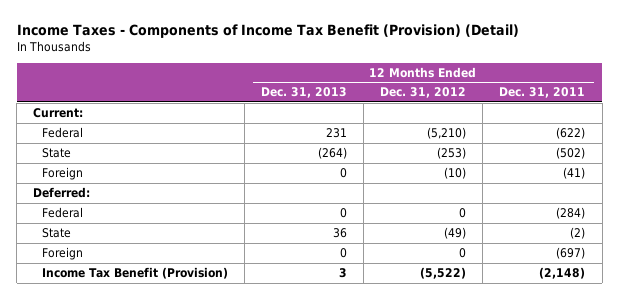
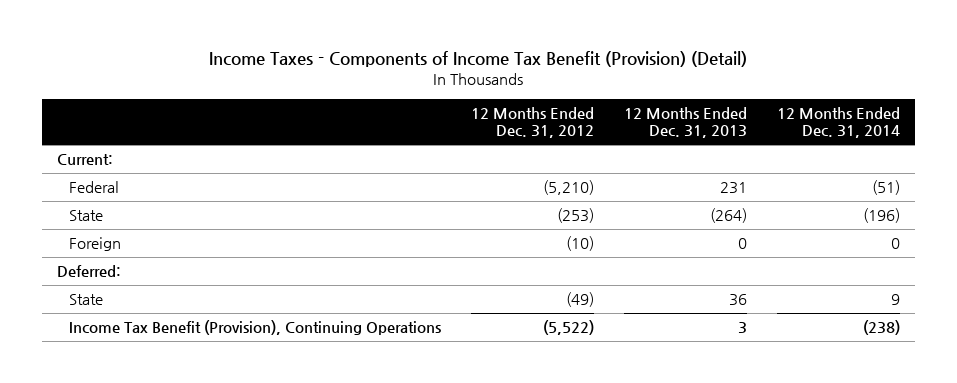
[499,87,586,99] Dec. 31, 2011 -> none
none -> [777,106,901,139] 12 Months Ended Dec. 31, 2014
[42,207,84,219] Federal -> none
[42,247,84,261] Foreign -> none
[42,267,229,280] Income Tax Benefit (Provision) -> [68,320,441,336] Income Tax Benefit (Provision), Continuing Operations

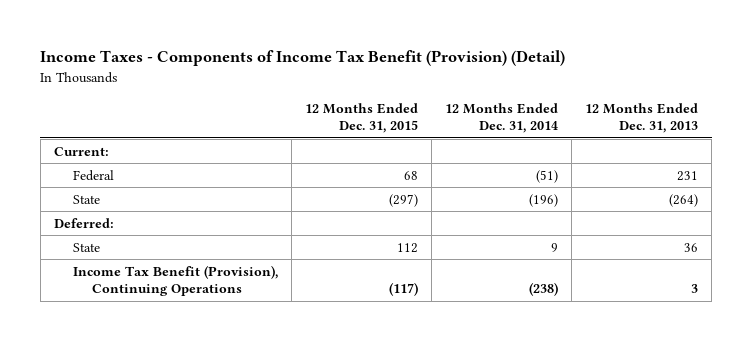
[470,106,594,139] 12 Months Ended Dec. 31, 2012 -> none
none -> [304,102,418,134] 12 Months Ended Dec. 31, 2015
[68,237,121,252] Foreign -> none

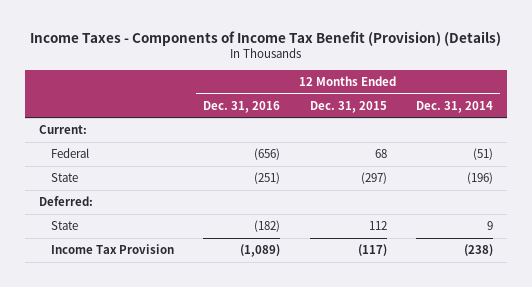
[40,50,566,67] Income Taxes - Components of Income Tax Benefit (Provision) (Detail) -> [30,30,502,46] Income Taxes - Components of Income Tax Benefit (Provision) (Details)
[585,102,699,134] 12 Months Ended Dec. 31, 2013 -> none
none -> [203,100,281,113] Dec. 31, 2016
[72,264,278,297] Income Tax Benefit (Provision), Continuing Operations -> [50,244,174,255] Income Tax Provision

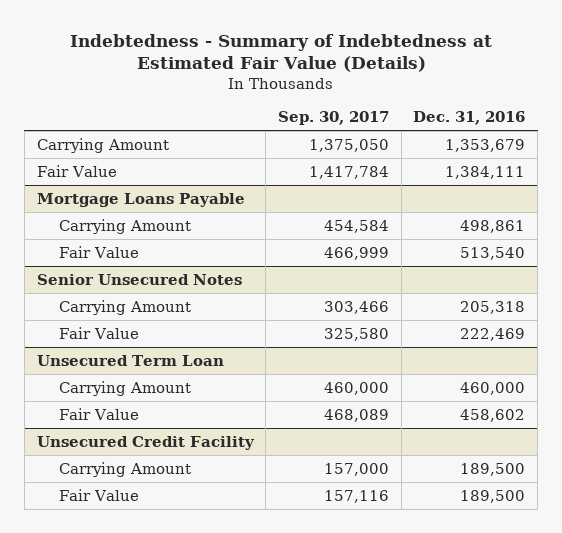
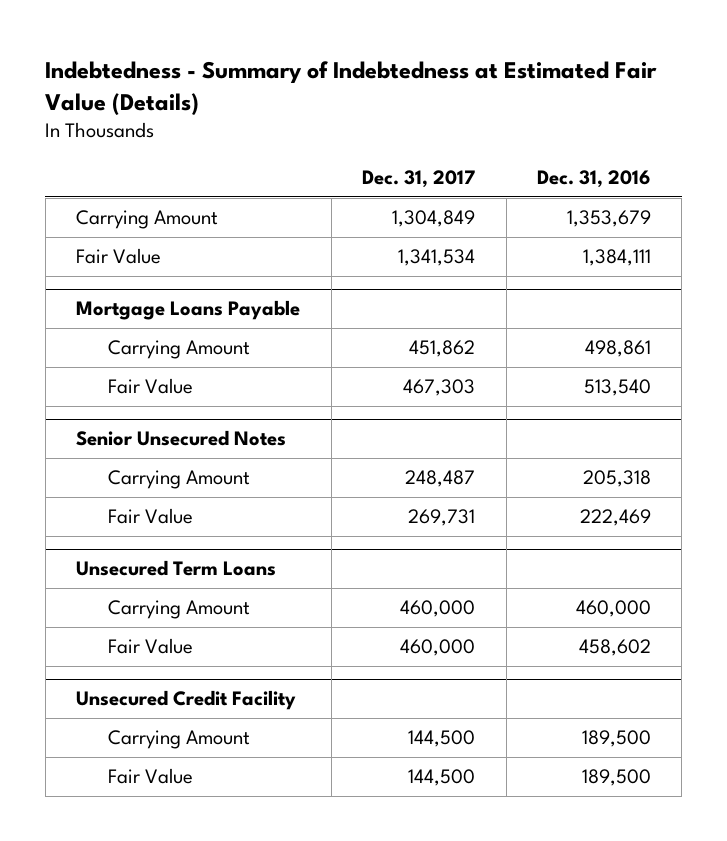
[277,110,389,125] Sep. 30, 2017 -> none
none -> [362,170,476,189] Dec. 31, 2017
[36,354,224,366] Unsecured Term Loan -> [76,560,277,577] Unsecured Term Loans

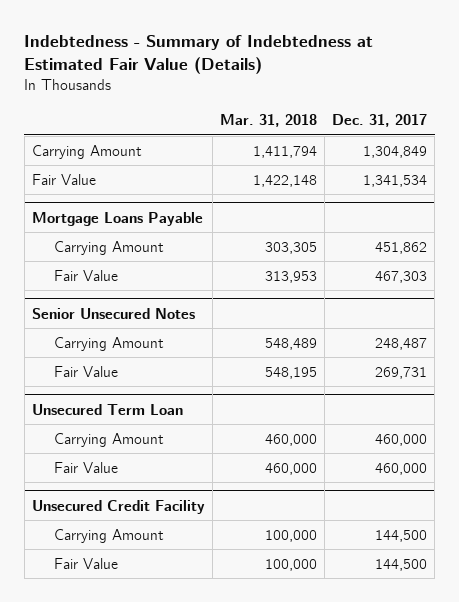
[536,170,651,189] Dec. 31, 2016 -> none
none -> [219,114,317,128] Mar. 31, 2018
[76,560,277,577] Unsecured Term Loans -> [31,403,183,415] Unsecured Term Loan

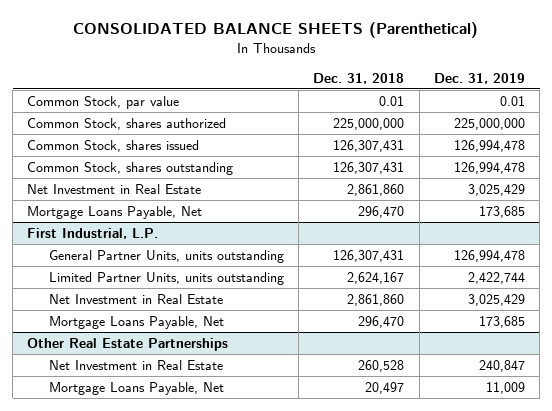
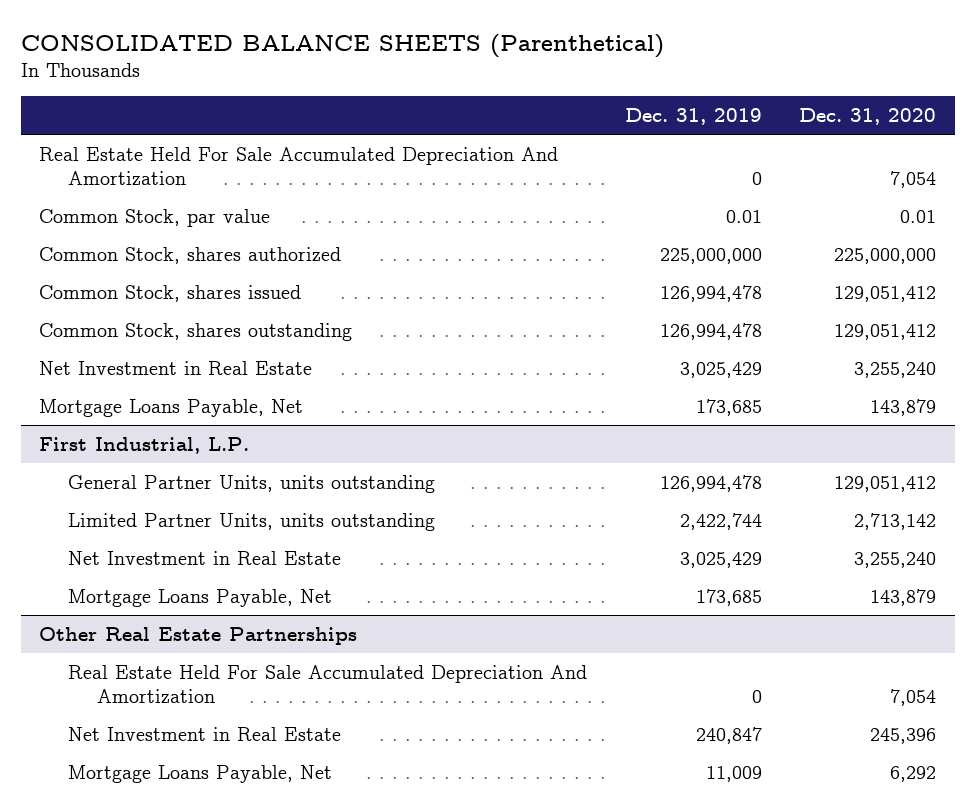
[313,72,405,84] Dec. 31, 2018 -> none
none -> [799,108,937,126] Dec. 31, 2020
none -> [39,146,559,187] Real Estate Held For Sale Accumulated Depreciation And Amortization
none -> [68,664,588,705] Real Estate Held For Sale Accumulated Depreciation And Amortization

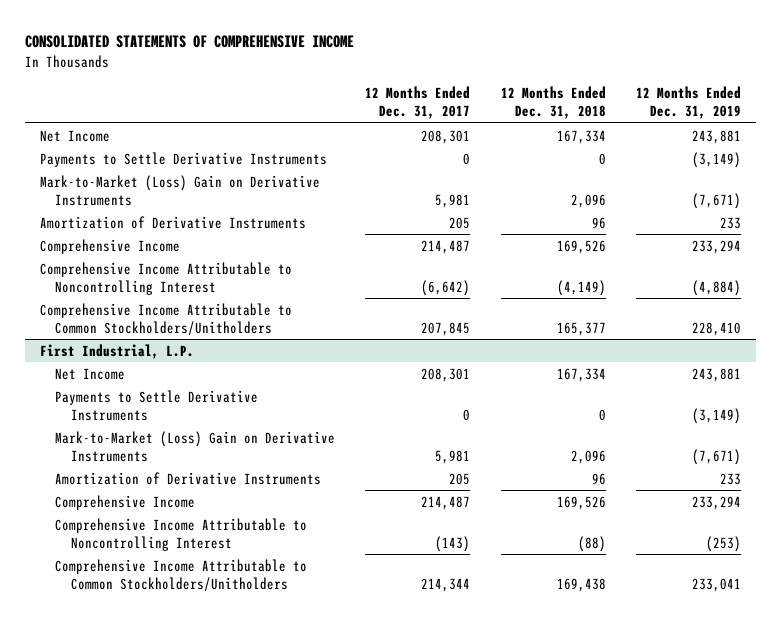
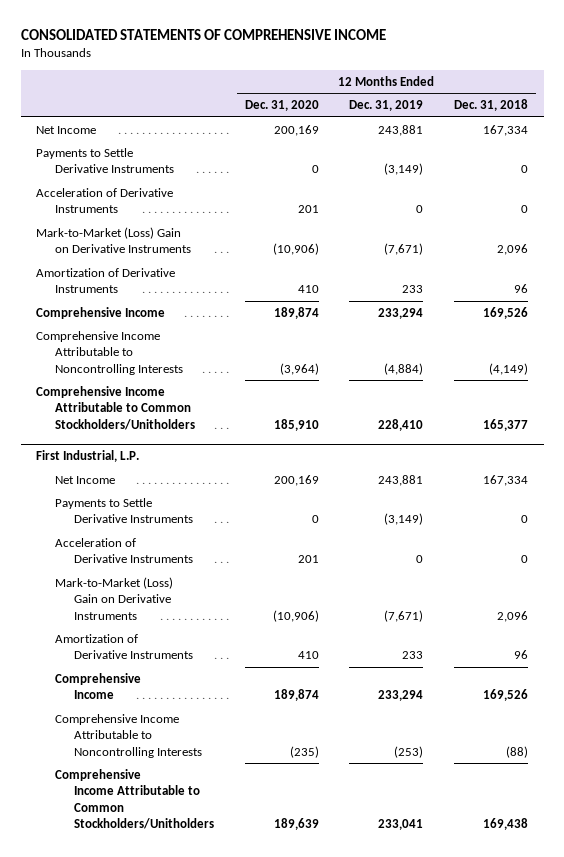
[365,86,471,120] 12 Months Ended Dec. 31, 2017 -> none
none -> [244,100,319,112] Dec. 31, 2020
none -> [35,187,173,214] Acceleration of Derivative Instruments
[39,261,292,295] Comprehensive Income Attributable to Noncontrolling Interest -> [35,330,183,375] Comprehensive Income Attributable to Noncontrolling Interests
none -> [54,537,193,564] Acceleration of Derivative Instruments
[55,517,308,551] Comprehensive Income Attributable to Noncontrolling Interest -> [54,713,202,758] Comprehensive Income Attributable to Noncontrolling Interests

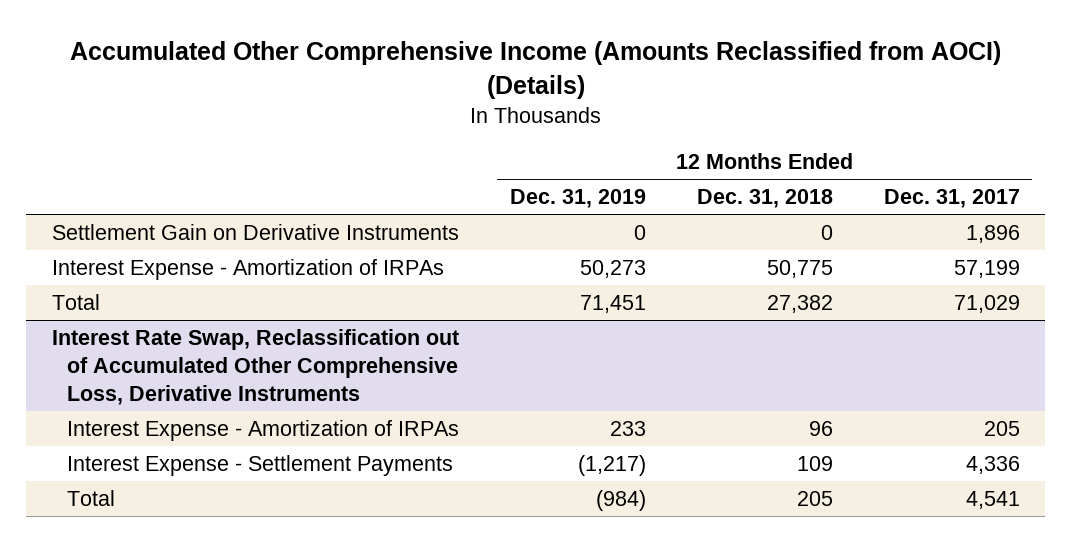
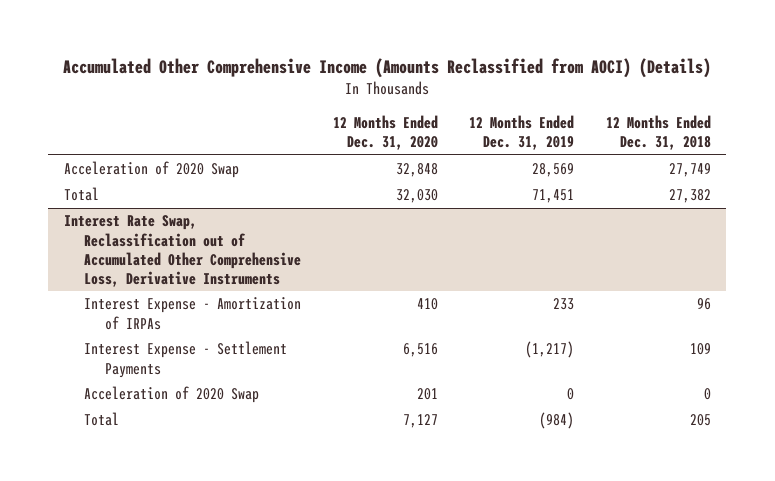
[883,189,1020,209] Dec. 31, 2017 -> none
none -> [332,115,438,151] 12 Months Ended Dec. 31, 2020
[51,223,459,240] Settlement Gain on Derivative Instruments -> none
[51,258,444,280] Interest Expense - Amortization of IRPAs -> none
none -> [64,161,240,179] Acceleration of 2020 Swap
none -> [84,386,260,404] Acceleration of 2020 Swap

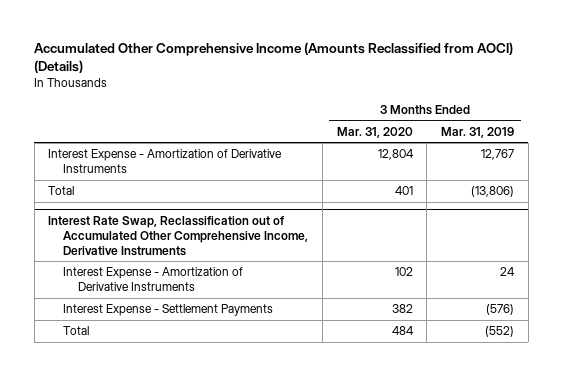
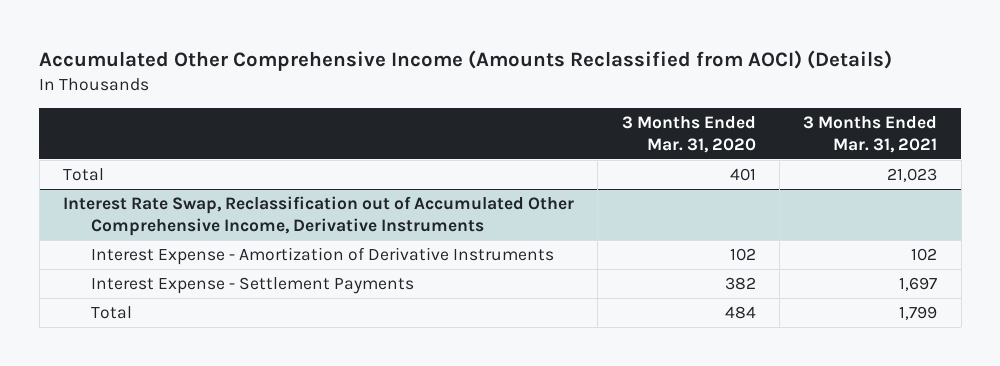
[440,126,514,138] Mar. 31, 2019 -> none
none -> [803,115,938,154] 3 Months Ended Mar. 31, 2021
[48,149,283,174] Interest Expense - Amortization of Derivative Instruments -> none

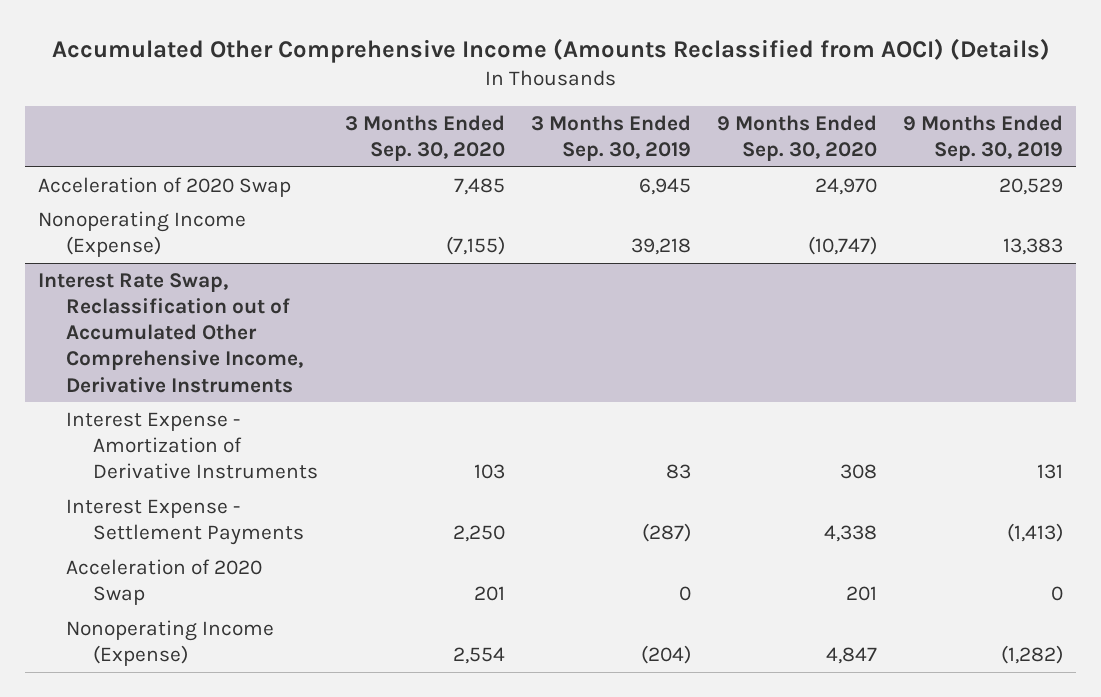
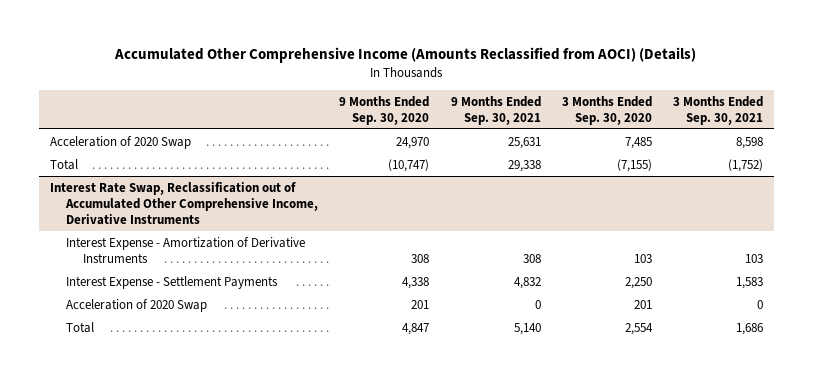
[530,114,691,162] 3 Months Ended Sep. 30, 2019 -> none
[903,114,1064,162] 9 Months Ended Sep. 30, 2019 -> none
none -> [450,95,541,125] 9 Months Ended Sep. 30, 2021
none -> [673,95,764,125] 3 Months Ended Sep. 30, 2021
[38,210,247,257] Nonoperating Income (Expense) -> [49,158,78,170] Total
[65,619,274,666] Nonoperating Income (Expense) -> [66,321,95,333] Total

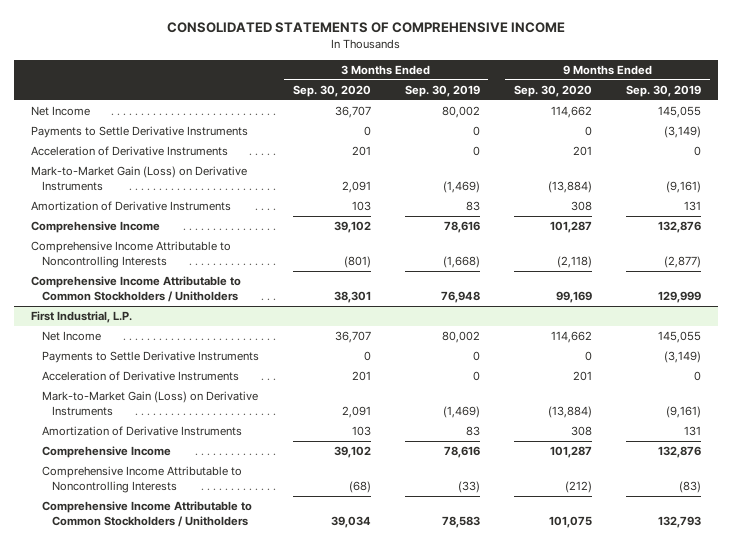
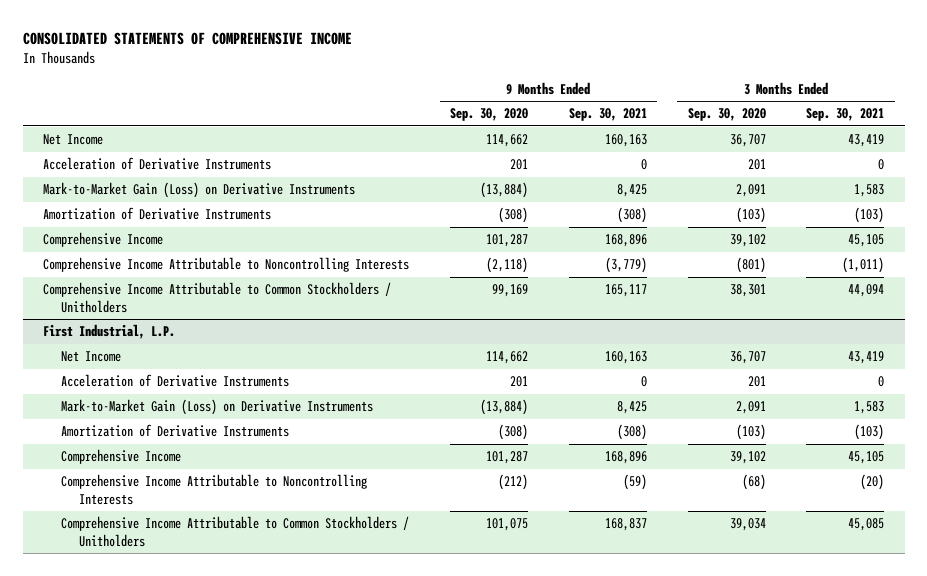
[404,84,480,97] Sep. 30, 2019 -> none
[626,84,702,97] Sep. 30, 2019 -> none
none -> [568,108,647,122] Sep. 30, 2021
none -> [806,108,885,122] Sep. 30, 2021
[31,126,249,139] Payments to Settle Derivative Instruments -> none
[351,201,371,212] 103 -> [735,207,766,224] (103)
[571,201,593,212] 308 -> [498,207,529,224] (308)
[41,351,259,364] Payments to Settle Derivative Instruments -> none
[351,426,371,437] 103 -> [735,424,766,441] (103)
[571,426,593,437] 308 -> [498,424,529,441] (308)

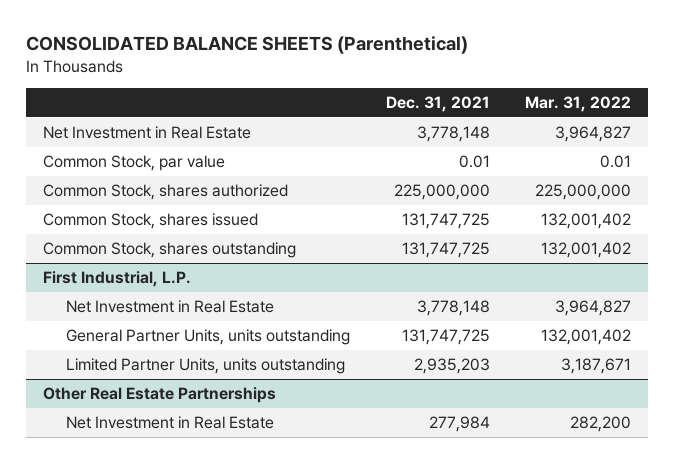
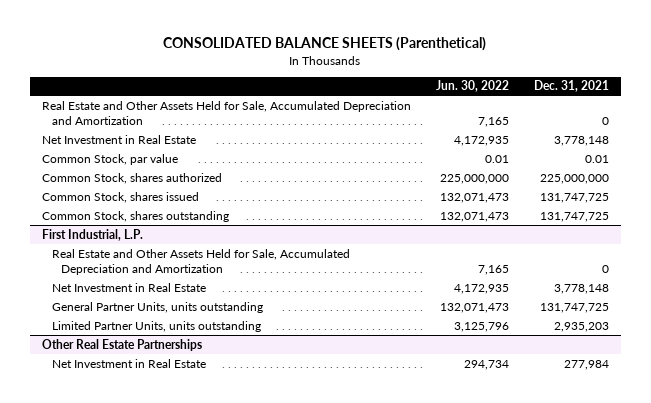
[524,95,631,112] Mar. 31, 2022 -> none
none -> [435,80,509,93] Jun. 30, 2022
none -> [41,100,411,126] Real Estate and Other Assets Held for Sale, Accumulated Depreciation and Amortization
none -> [51,248,350,276] Real Estate and Other Assets Held for Sale, Accumulated Depreciation and Amortization

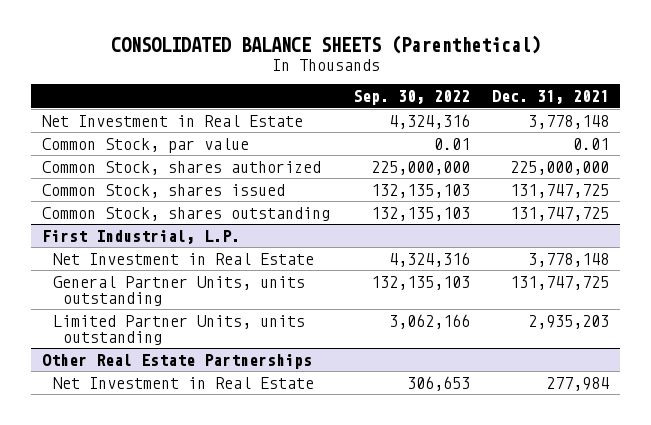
[435,80,509,93] Jun. 30, 2022 -> none
none -> [352,90,470,106] Sep. 30, 2022
[41,100,411,126] Real Estate and Other Assets Held for Sale, Accumulated Depreciation and Amortization -> none
[51,248,350,276] Real Estate and Other Assets Held for Sale, Accumulated Depreciation and Amortization -> none

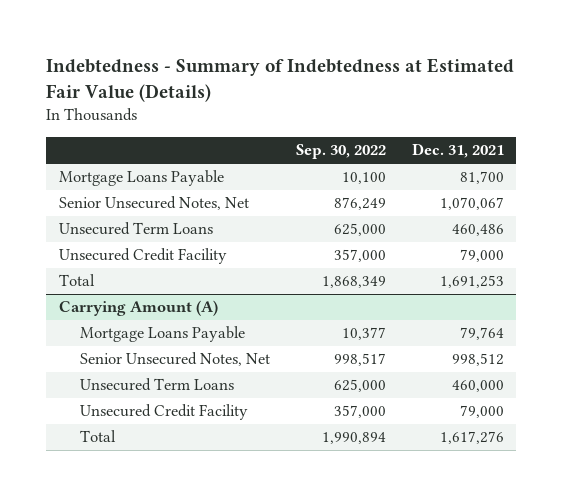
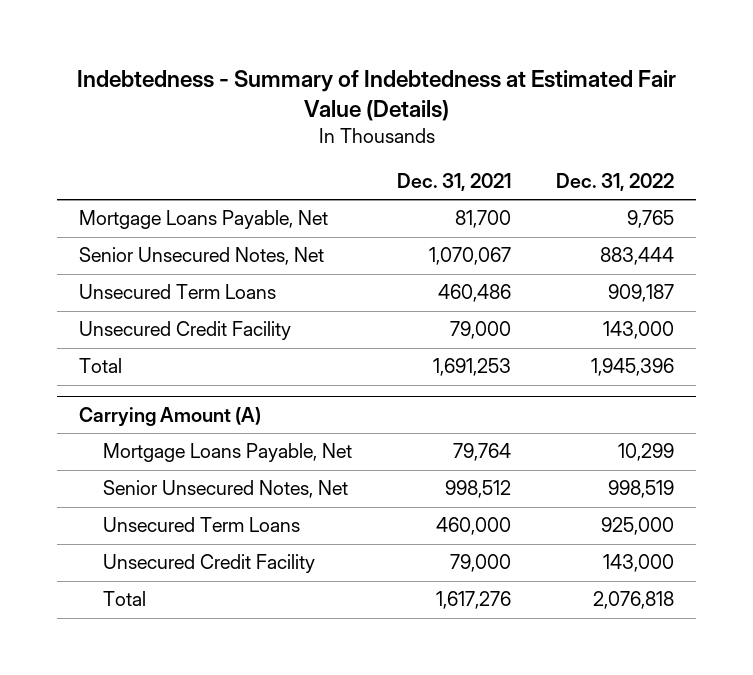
[296,144,387,160] Sep. 30, 2022 -> none
none -> [555,172,674,191] Dec. 31, 2022
[58,170,224,187] Mortgage Loans Payable -> [79,210,329,230] Mortgage Loans Payable, Net
[80,326,246,343] Mortgage Loans Payable -> [103,443,353,463] Mortgage Loans Payable, Net

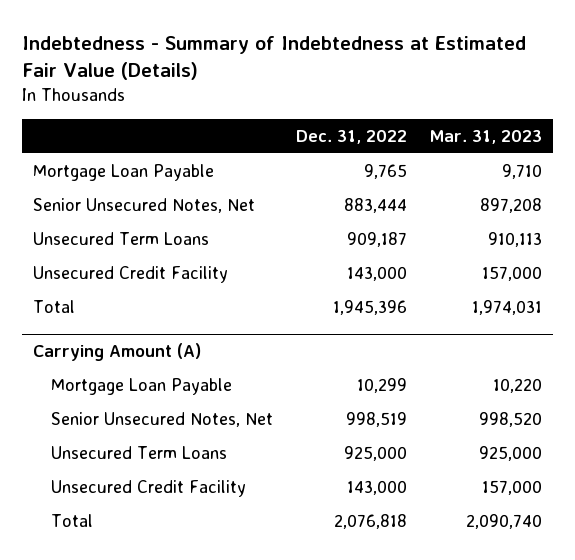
[397,172,512,191] Dec. 31, 2021 -> none
none -> [429,129,543,144] Mar. 31, 2023
[79,210,329,230] Mortgage Loans Payable, Net -> [33,163,215,181] Mortgage Loan Payable
[103,443,353,463] Mortgage Loans Payable, Net -> [51,377,233,395] Mortgage Loan Payable

